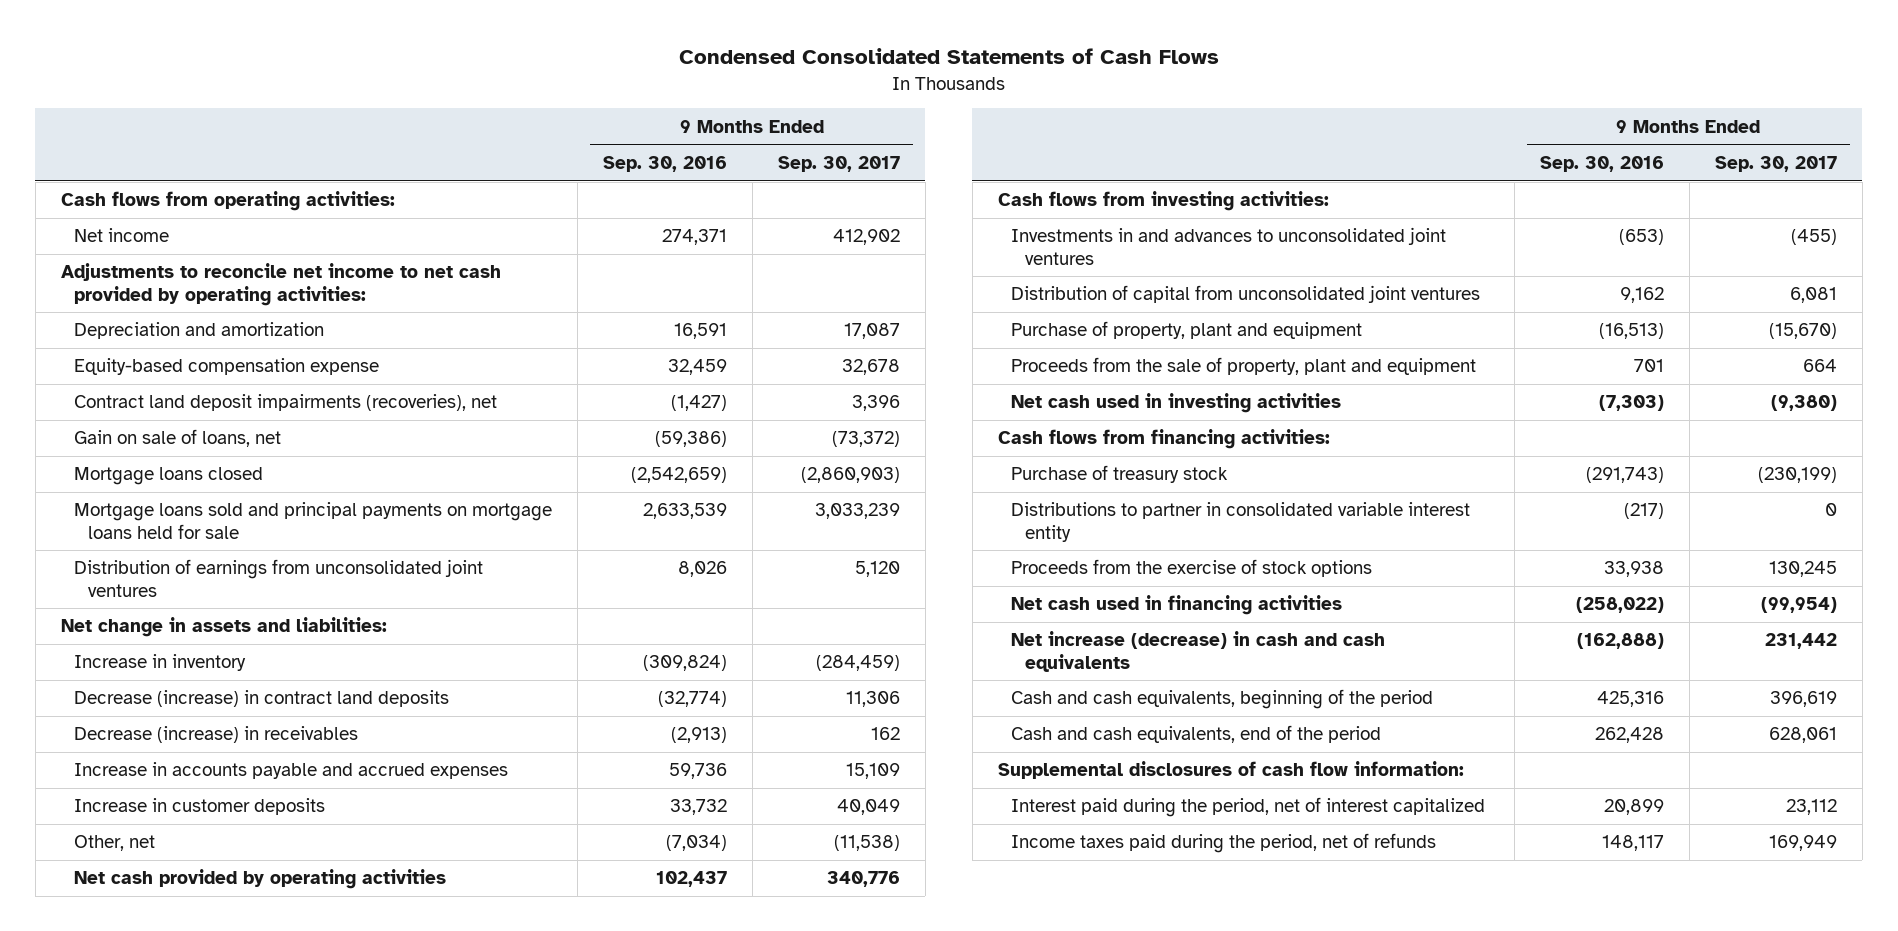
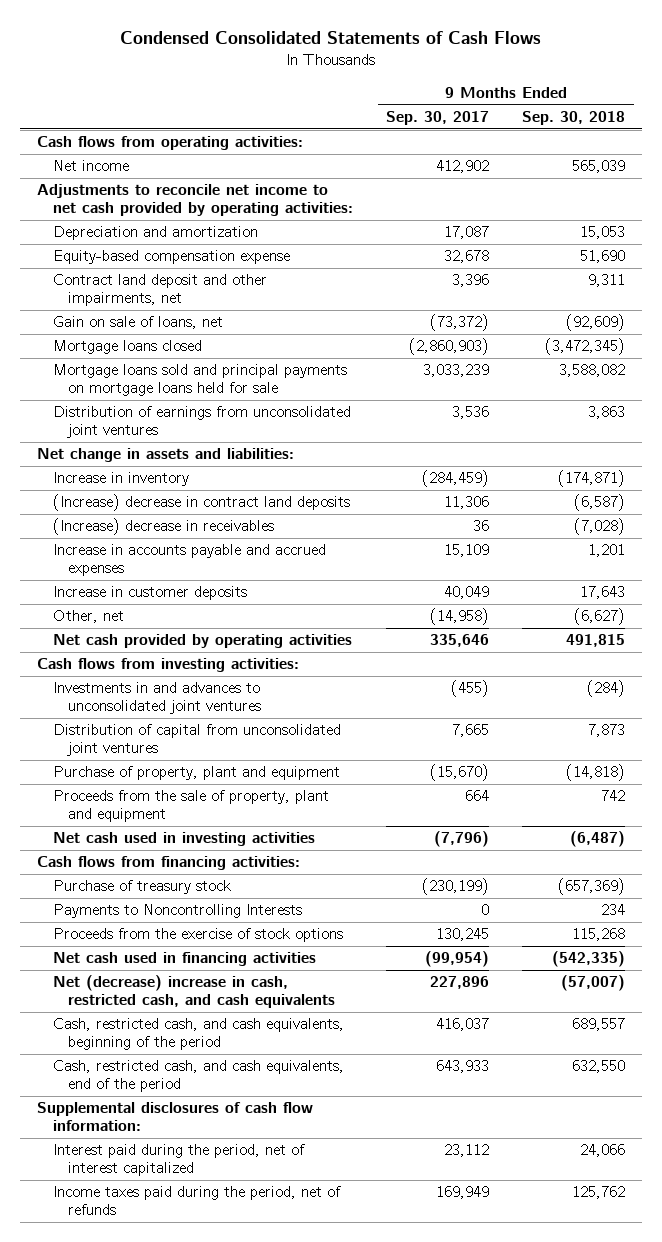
[603,156,728,173] Sep. 30, 2016 -> none
none -> [522,111,626,126] Sep. 30, 2018
[74,394,498,412] Contract land deposit impairments (recoveries), net -> [52,274,267,307] Contract land deposit and other impairments, net
[855,561,901,578] 5,120 -> [451,406,489,420] 3,536
[74,690,450,708] Decrease (increase) in contract land deposits -> [52,494,350,512] (Increase) decrease in contract land deposits
[74,726,359,744] Decrease (increase) in receivables -> [52,518,274,536] (Increase) decrease in receivables
[871,727,901,741] 162 -> [472,520,489,532] 36
[834,835,901,852] (11,538) -> [429,608,489,626] (14,958)
[827,871,901,888] 340,776 -> [429,634,489,648] 335,646
[1789,287,1837,304] 6,081 -> [451,724,489,738] 7,665
[1770,395,1837,412] (9,380) -> [433,831,489,848] (7,796)
[1011,502,1471,542] Distributions to partner in consolidated variable interest entity -> [52,904,302,919] Payments to Noncontrolling Interests
[1011,631,1386,672] Net increase (decrease) in cash and cash equivalents -> [52,975,336,1009] Net (decrease) increase in cash, restricted cash, and cash equivalents
[1764,633,1837,650] 231,442 -> [429,976,489,990] 227,896
[1011,689,1434,710] Cash and cash equivalents, beginning of the period -> [52,1018,344,1051] Cash, restricted cash, and cash equivalents, beginning of the period
[1769,691,1837,708] 396,619 -> [435,1018,489,1032] 416,037
[1011,725,1382,744] Cash and cash equivalents, end of the period -> [52,1060,344,1093] Cash, restricted cash, and cash equivalents, end of the period
[1768,727,1837,744] 628,061 -> [435,1060,489,1074] 643,933

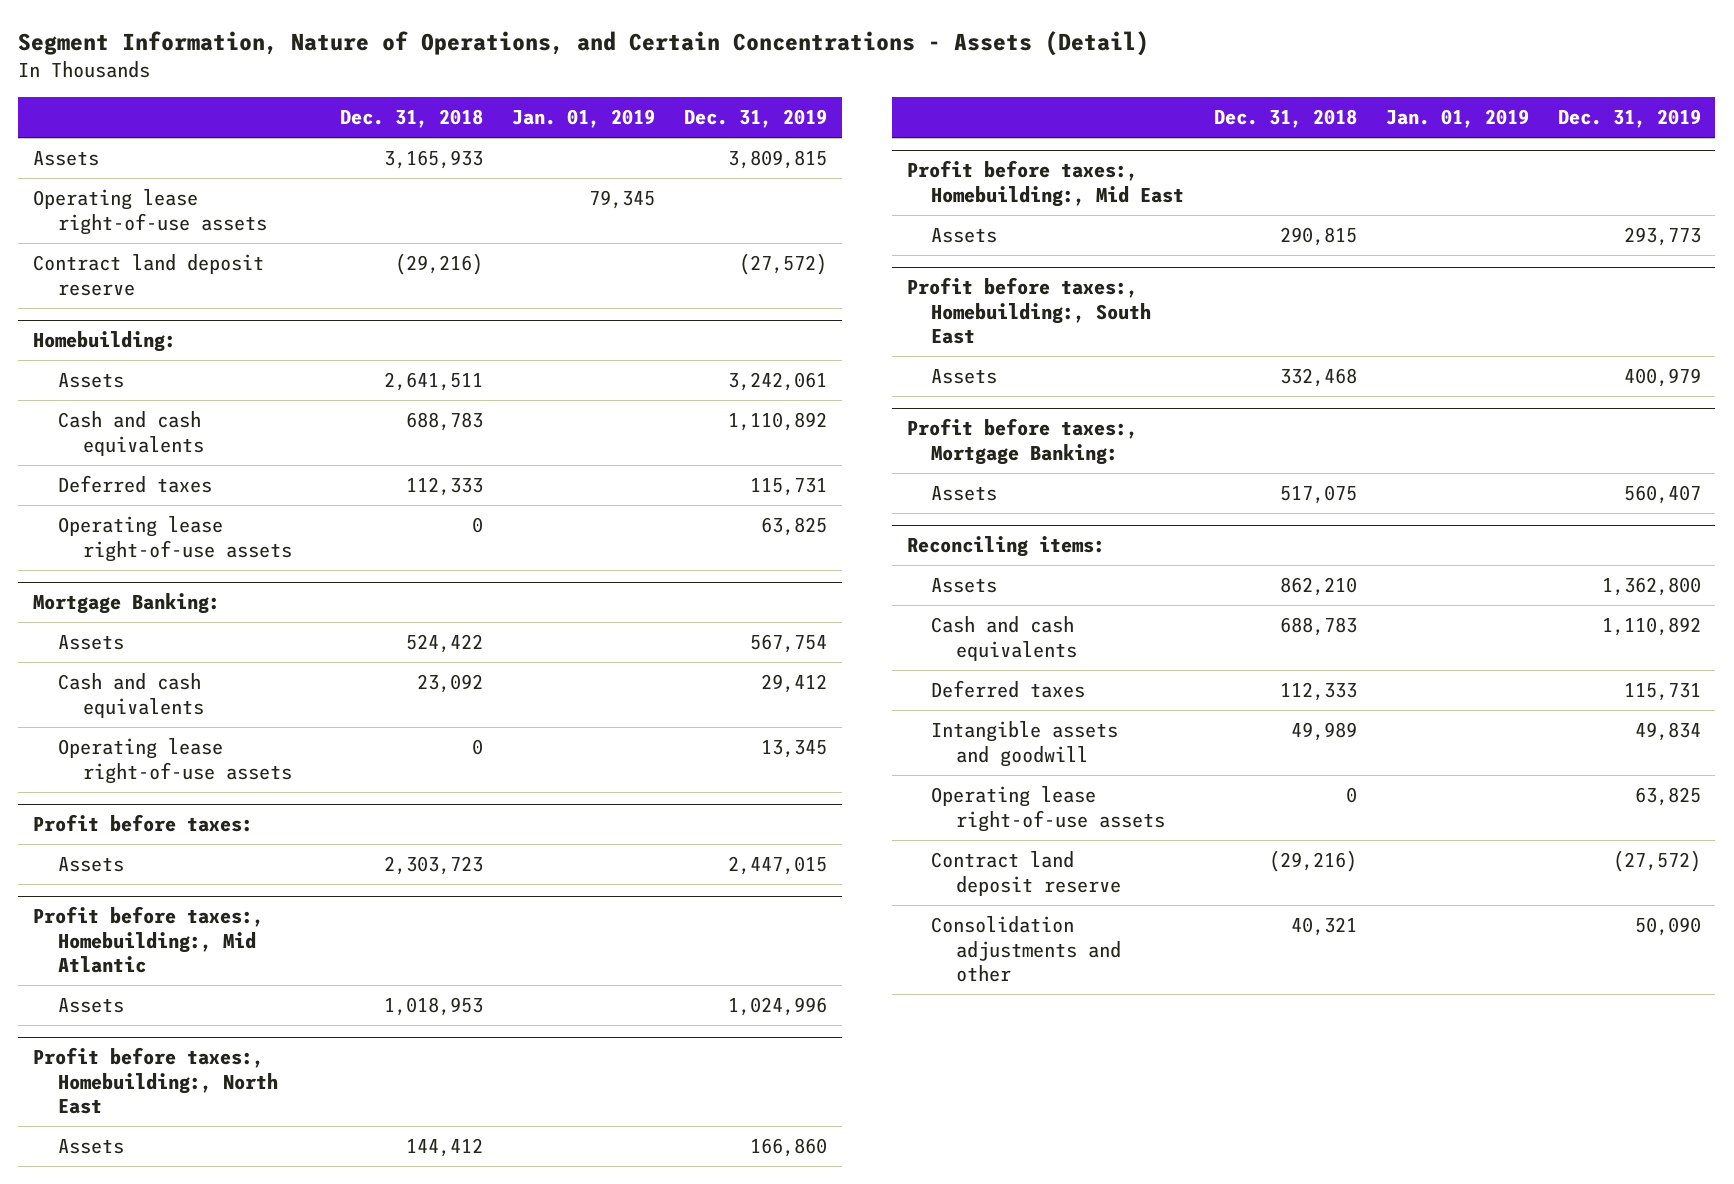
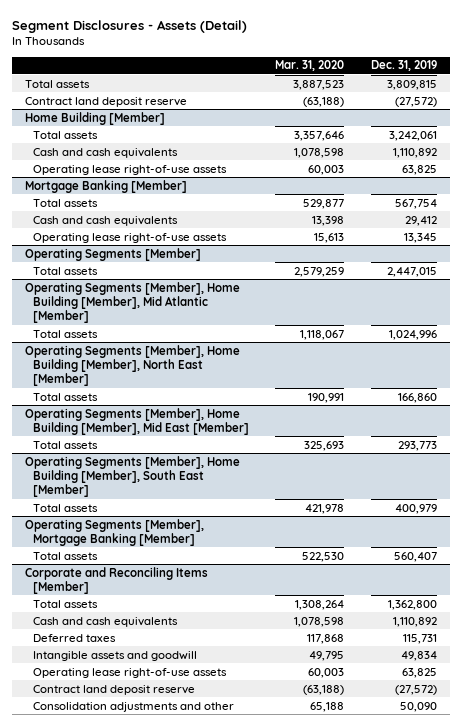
[18,30,1150,56] Segment Information, Nature of Operations, and Certain Concentrations - Assets (Detail) -> [11,19,247,33] Segment Disclosures - Assets (Detail)
[339,109,483,129] Dec. 31, 2018 -> none
[511,109,655,129] Jan. 01, 2019 -> none
none -> [275,60,345,72] Mar. 31, 2020
[32,189,267,235] Operating lease right-of-use assets -> none
[32,151,99,167] Assets -> [24,79,90,88] Total assets
[32,331,176,353] Homebuilding: -> [24,111,165,125] Home Building [Member]
[57,373,124,389] Assets -> [33,130,99,139] Total assets
[57,475,212,494] Deferred taxes -> none
[32,593,220,615] Mortgage Banking: -> [24,179,187,193] Mortgage Banking [Member]
[57,635,124,651] Assets -> [33,198,99,207] Total assets
[32,906,264,974] Profit before taxes:, Homebuilding:, Mid Atlantic -> none
[32,1047,278,1115] Profit before taxes:, Homebuilding:, North East -> none
[906,160,1185,207] Profit before taxes:, Homebuilding:, Mid East -> none
[906,277,1152,345] Profit before taxes:, Homebuilding:, South East -> none
[906,418,1138,465] Profit before taxes:, Mortgage Banking: -> none
[906,536,1105,558] Reconciling items: -> none
[32,814,253,833] Profit before taxes: -> [24,247,201,261] Operating Segments [Member]
[57,857,124,873] Assets -> [33,266,99,275] Total assets
none -> [24,281,240,324] Operating Segments [Member], Home Building [Member], Mid Atlantic [Member]
[57,998,124,1014] Assets -> [33,329,99,338] Total assets
none -> [24,344,240,387] Operating Segments [Member], Home Building [Member], North East [Member]
[57,1139,124,1155] Assets -> [33,392,99,401] Total assets
none -> [24,407,250,435] Operating Segments [Member], Home Building [Member], Mid East [Member]
[931,228,998,244] Assets -> [33,440,99,449] Total assets
none -> [24,455,240,498] Operating Segments [Member], Home Building [Member], South East [Member]
[931,369,998,385] Assets -> [33,503,99,512] Total assets
none -> [24,518,204,546] Operating Segments [Member], Mortgage Banking [Member]
[931,486,998,502] Assets -> [33,551,99,560] Total assets
none -> [24,566,208,594] Corporate and Reconciling Items [Member]
[931,578,998,594] Assets -> [33,599,99,608] Total assets

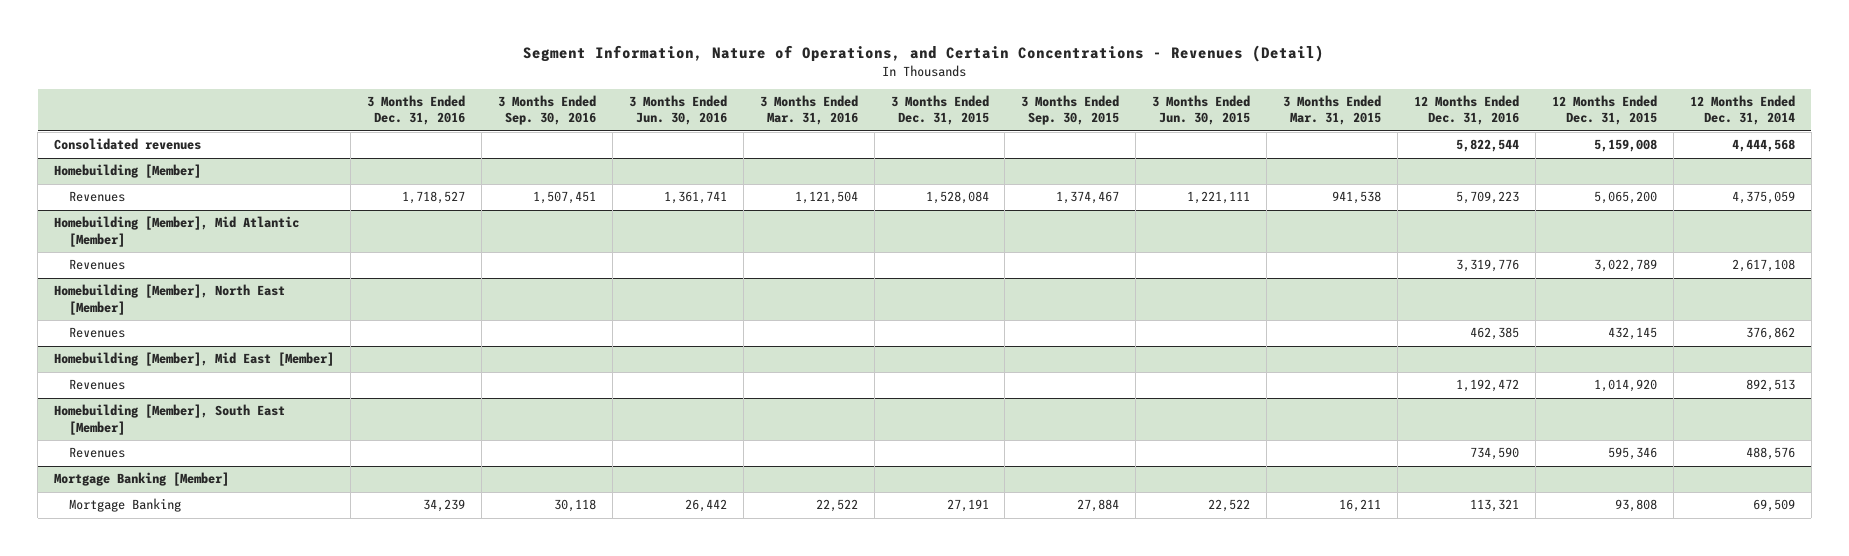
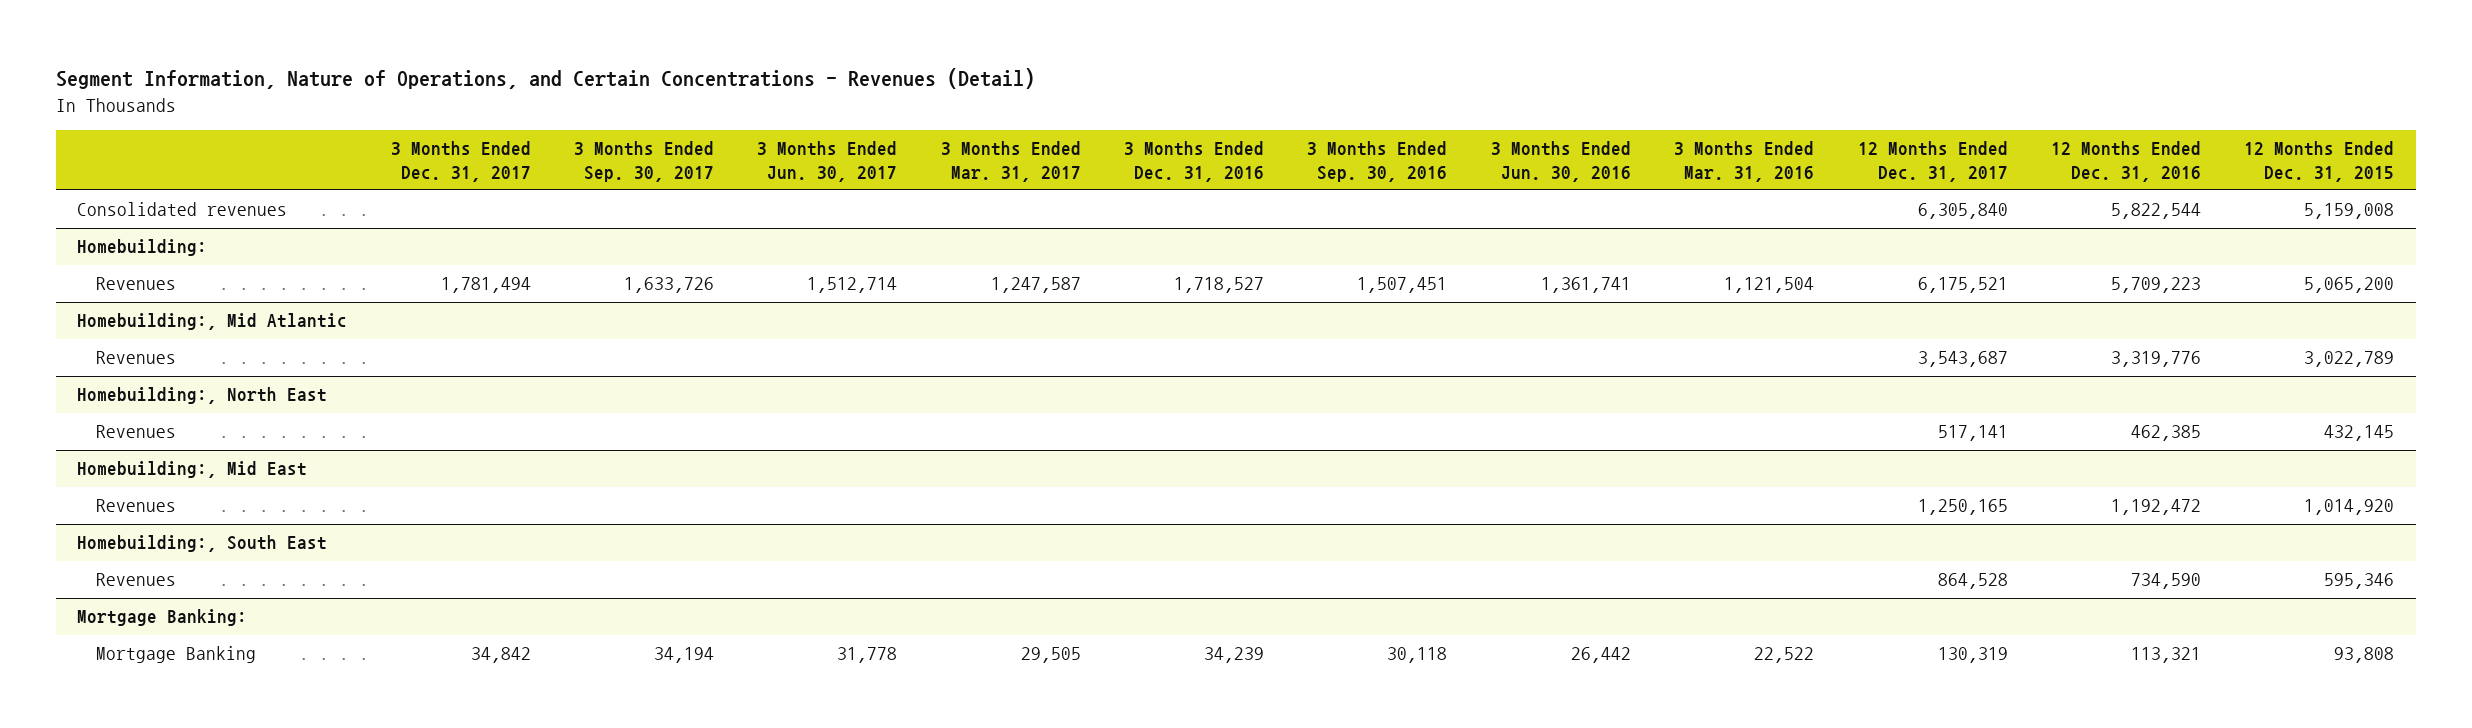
[890,95,989,126] 3 Months Ended Dec. 31, 2015 -> none
[1021,95,1120,126] 3 Months Ended Sep. 30, 2015 -> none
[1152,95,1251,126] 3 Months Ended Jun. 30, 2015 -> none
[1283,95,1382,126] 3 Months Ended Mar. 31, 2015 -> none
[1689,95,1795,126] 12 Months Ended Dec. 31, 2014 -> none
none -> [390,141,531,182] 3 Months Ended Dec. 31, 2017
none -> [573,141,714,182] 3 Months Ended Sep. 30, 2017
none -> [757,141,898,182] 3 Months Ended Jun. 30, 2017
none -> [940,141,1081,182] 3 Months Ended Mar. 31, 2017
none -> [1857,141,2008,182] 12 Months Ended Dec. 31, 2017
[54,164,202,179] Homebuilding [Member] -> [77,239,208,257] Homebuilding:
[54,216,300,247] Homebuilding [Member], Mid Atlantic [Member] -> [77,313,348,331] Homebuilding:, Mid Atlantic
[54,284,286,315] Homebuilding [Member], North East [Member] -> [77,387,328,405] Homebuilding:, North East
[54,352,335,367] Homebuilding [Member], Mid East [Member] -> [77,461,308,479] Homebuilding:, Mid East
[54,404,286,435] Homebuilding [Member], South East [Member] -> [77,535,328,553] Homebuilding:, South East
[54,472,230,487] Mortgage Banking [Member] -> [77,609,248,627] Mortgage Banking:

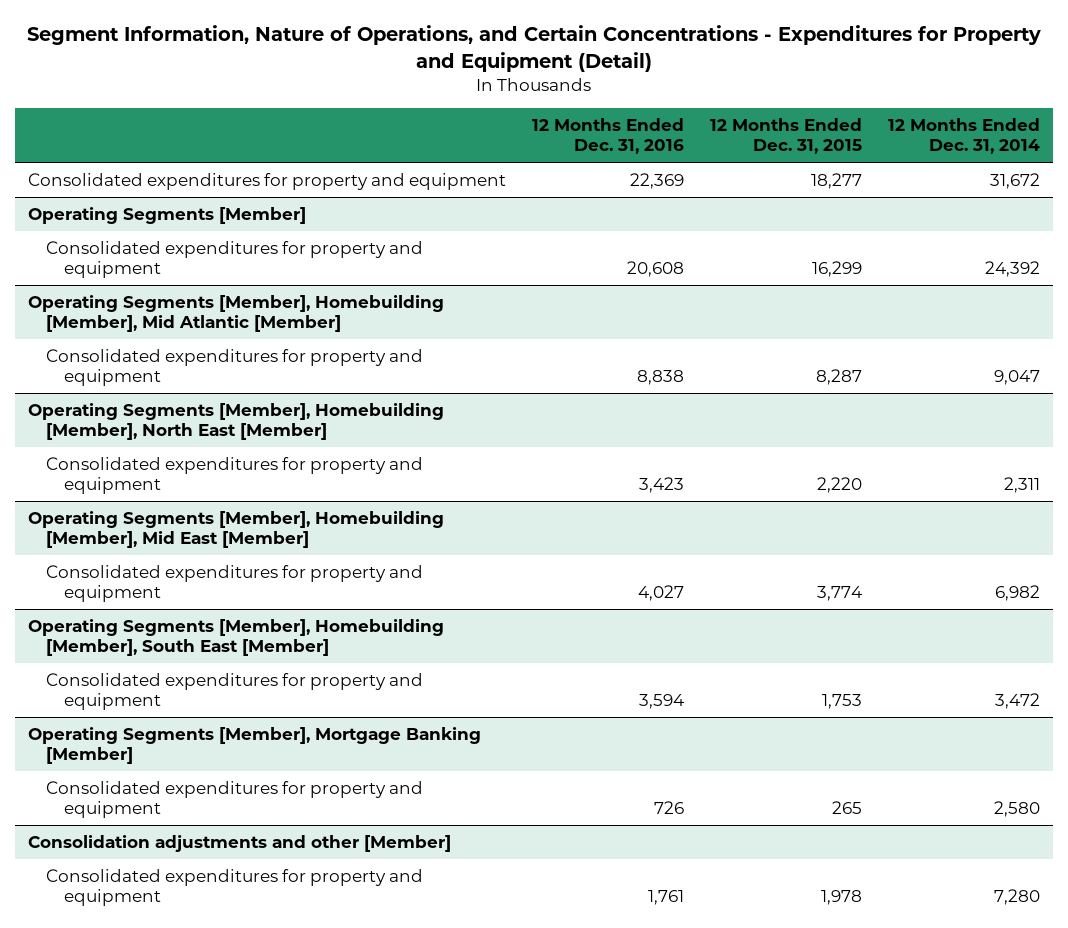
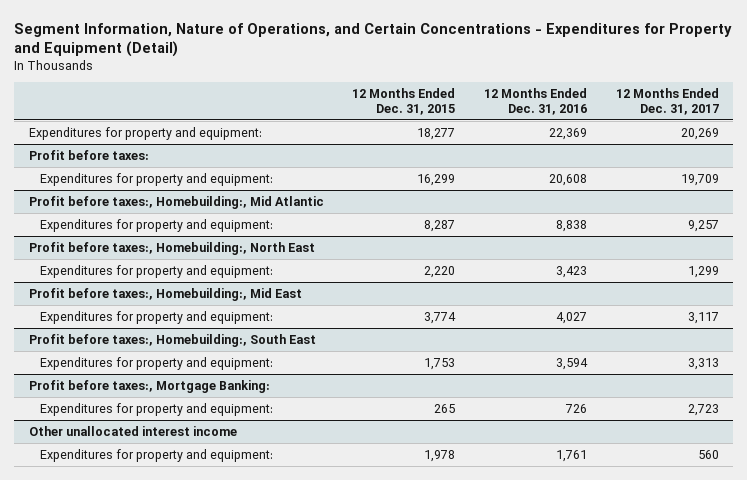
[888,117,1041,155] 12 Months Ended Dec. 31, 2014 -> none
none -> [615,88,719,116] 12 Months Ended Dec. 31, 2017
[27,294,444,333] Operating Segments [Member], Homebuilding [Member], Mid Atlantic [Member] -> none
[27,402,444,441] Operating Segments [Member], Homebuilding [Member], North East [Member] -> none
[27,510,444,549] Operating Segments [Member], Homebuilding [Member], Mid East [Member] -> none
[27,618,444,657] Operating Segments [Member], Homebuilding [Member], South East [Member] -> none
[27,726,481,765] Operating Segments [Member], Mortgage Banking [Member] -> none
[27,172,506,190] Consolidated expenditures for property and equipment -> [28,126,262,140] Expenditures for property and equipment:
[27,206,306,224] Operating Segments [Member] -> [28,149,149,160] Profit before taxes:
[45,240,423,279] Consolidated expenditures for property and equipment -> [40,172,274,186] Expenditures for property and equipment:
none -> [28,195,324,209] Profit before taxes:, Homebuilding:, Mid Atlantic
[45,348,423,387] Consolidated expenditures for property and equipment -> [40,218,274,232] Expenditures for property and equipment:
none -> [28,241,315,255] Profit before taxes:, Homebuilding:, North East
[45,456,423,495] Consolidated expenditures for property and equipment -> [40,264,274,278] Expenditures for property and equipment:
none -> [28,287,302,301] Profit before taxes:, Homebuilding:, Mid East
[45,564,423,603] Consolidated expenditures for property and equipment -> [40,310,274,324] Expenditures for property and equipment:
none -> [28,333,316,347] Profit before taxes:, Homebuilding:, South East
[45,672,423,711] Consolidated expenditures for property and equipment -> [40,356,274,370] Expenditures for property and equipment:
none -> [28,379,270,393] Profit before taxes:, Mortgage Banking:
[45,780,423,819] Consolidated expenditures for property and equipment -> [40,402,274,416] Expenditures for property and equipment:
[27,834,451,852] Consolidation adjustments and other [Member] -> [28,425,237,436] Other unallocated interest income
[45,868,423,907] Consolidated expenditures for property and equipment -> [40,448,274,462] Expenditures for property and equipment:

